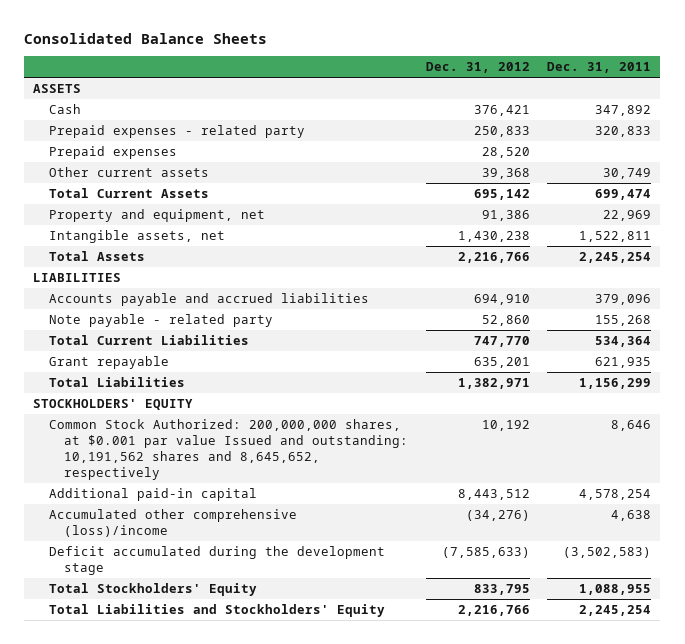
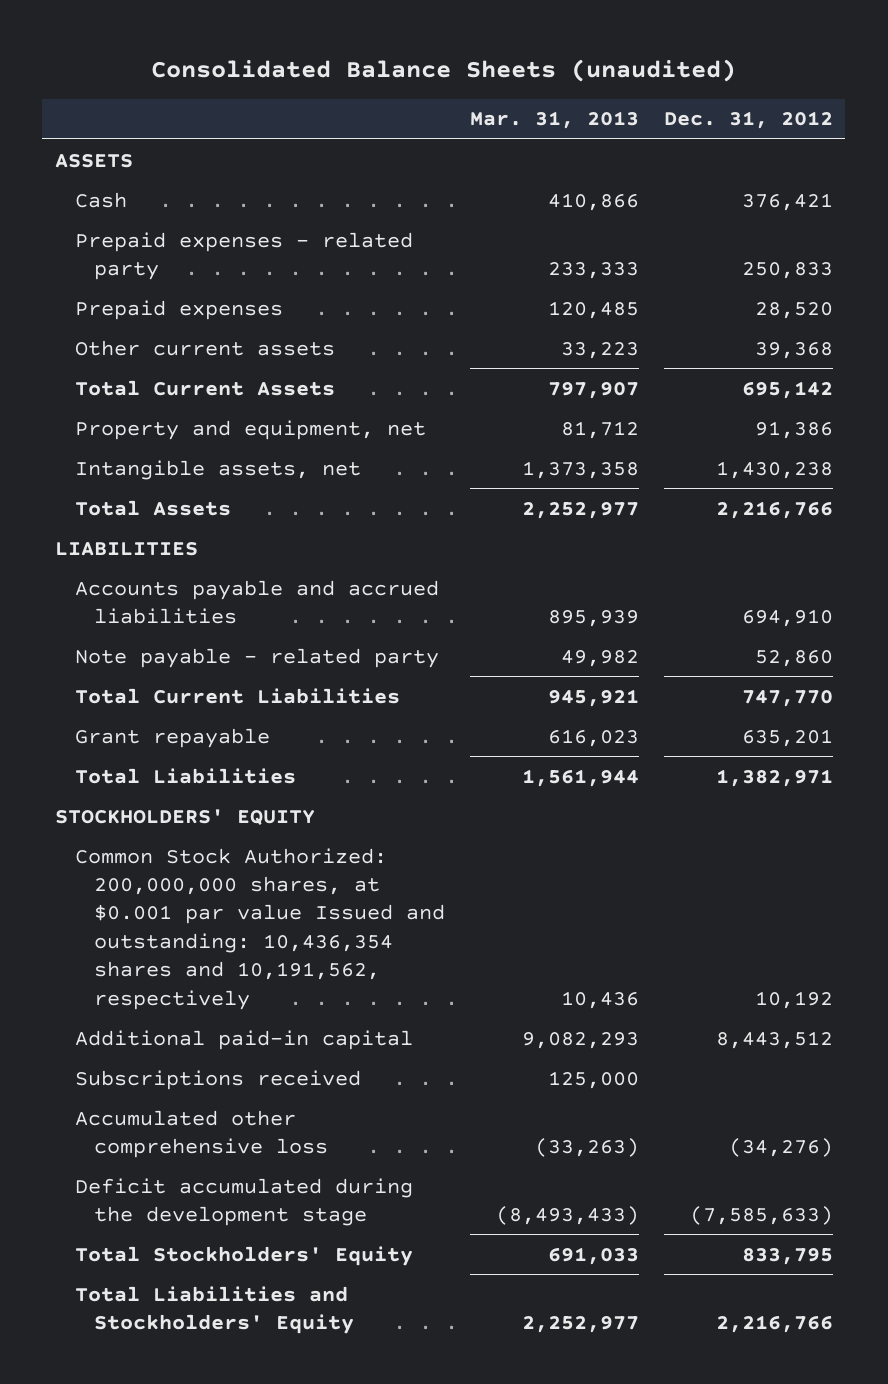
[24,32,268,44] Consolidated Balance Sheets -> [150,58,736,82] Consolidated Balance Sheets (unaudited)
[547,62,652,74] Dec. 31, 2011 -> none
none -> [470,111,640,130] Mar. 31, 2013
[48,419,409,481] Common Stock Authorized: 200,000,000 shares, at $0.001 par value Issued and outstanding: 10,191,562 shares and 8,645,652, respectively -> [74,847,446,1010] Common Stock Authorized: 200,000,000 shares, at $0.001 par value Issued and outstanding: 10,436,354 shares and 10,191,562, respectively
none -> [74,1069,361,1090] Subscriptions received
[48,509,297,538] Accumulated other comprehensive (loss)/income -> [74,1109,329,1158] Accumulated other comprehensive loss

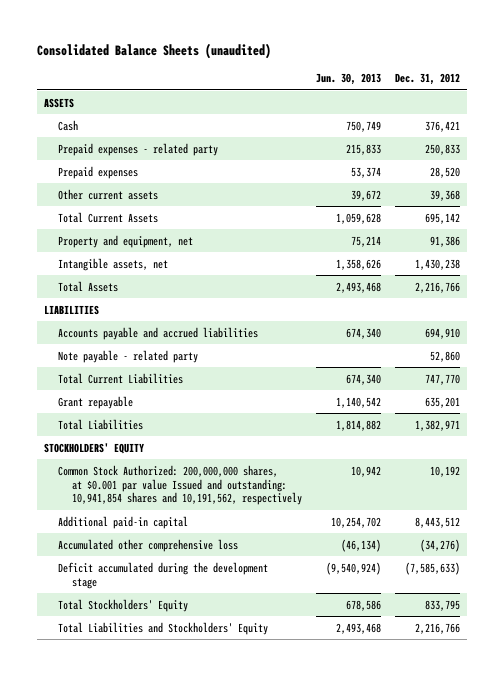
[470,111,640,130] Mar. 31, 2013 -> none
none -> [315,73,381,86] Jun. 30, 2013
[74,847,446,1010] Common Stock Authorized: 200,000,000 shares, at $0.001 par value Issued and outstanding: 10,436,354 shares and 10,191,562, respectively -> [57,464,302,506] Common Stock Authorized: 200,000,000 shares, at $0.001 par value Issued and outstanding: 10,941,854 shares and 10,191,562, respectively
[74,1069,361,1090] Subscriptions received -> none

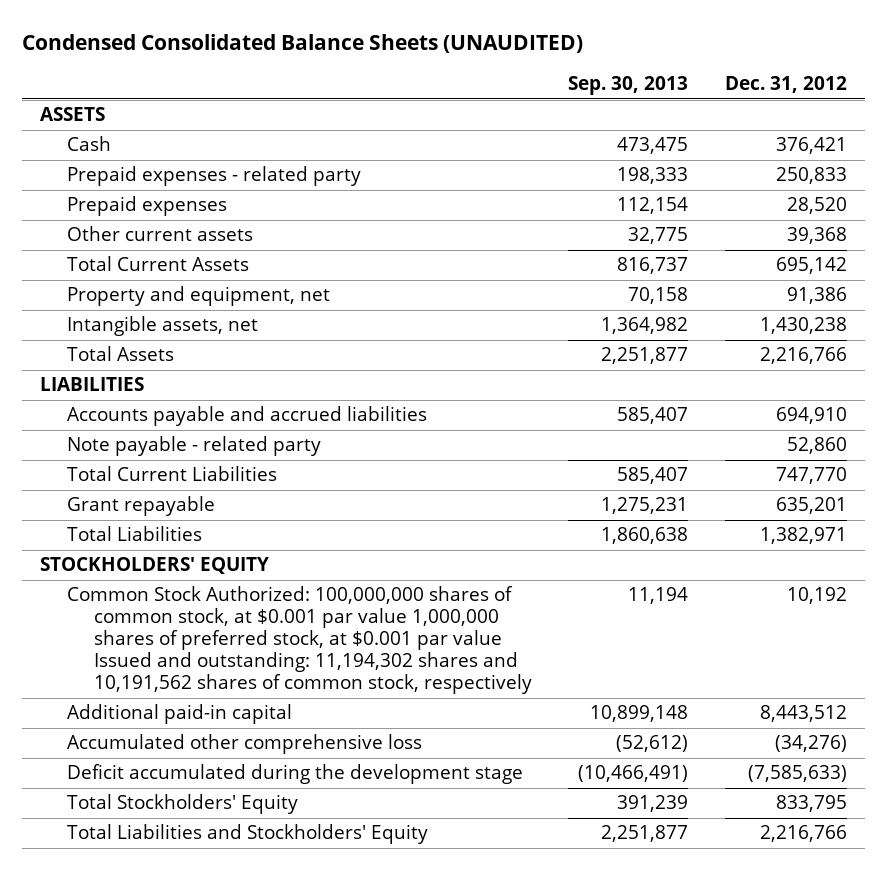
[36,42,271,59] Consolidated Balance Sheets (unaudited) -> [21,34,583,54] Condensed Consolidated Balance Sheets (UNAUDITED)
[315,73,381,86] Jun. 30, 2013 -> none
none -> [568,76,689,96] Sep. 30, 2013
[57,464,302,506] Common Stock Authorized: 200,000,000 shares, at $0.001 par value Issued and outstanding: 10,941,854 shares and 10,191,562, respectively -> [67,586,533,695] Common Stock Authorized: 100,000,000 shares of common stock, at $0.001 par value 1,000,000 shares of preferred stock, at $0.001 par value Issued and outstanding: 11,194,302 shares and 10,191,562 shares of common stock, respectively

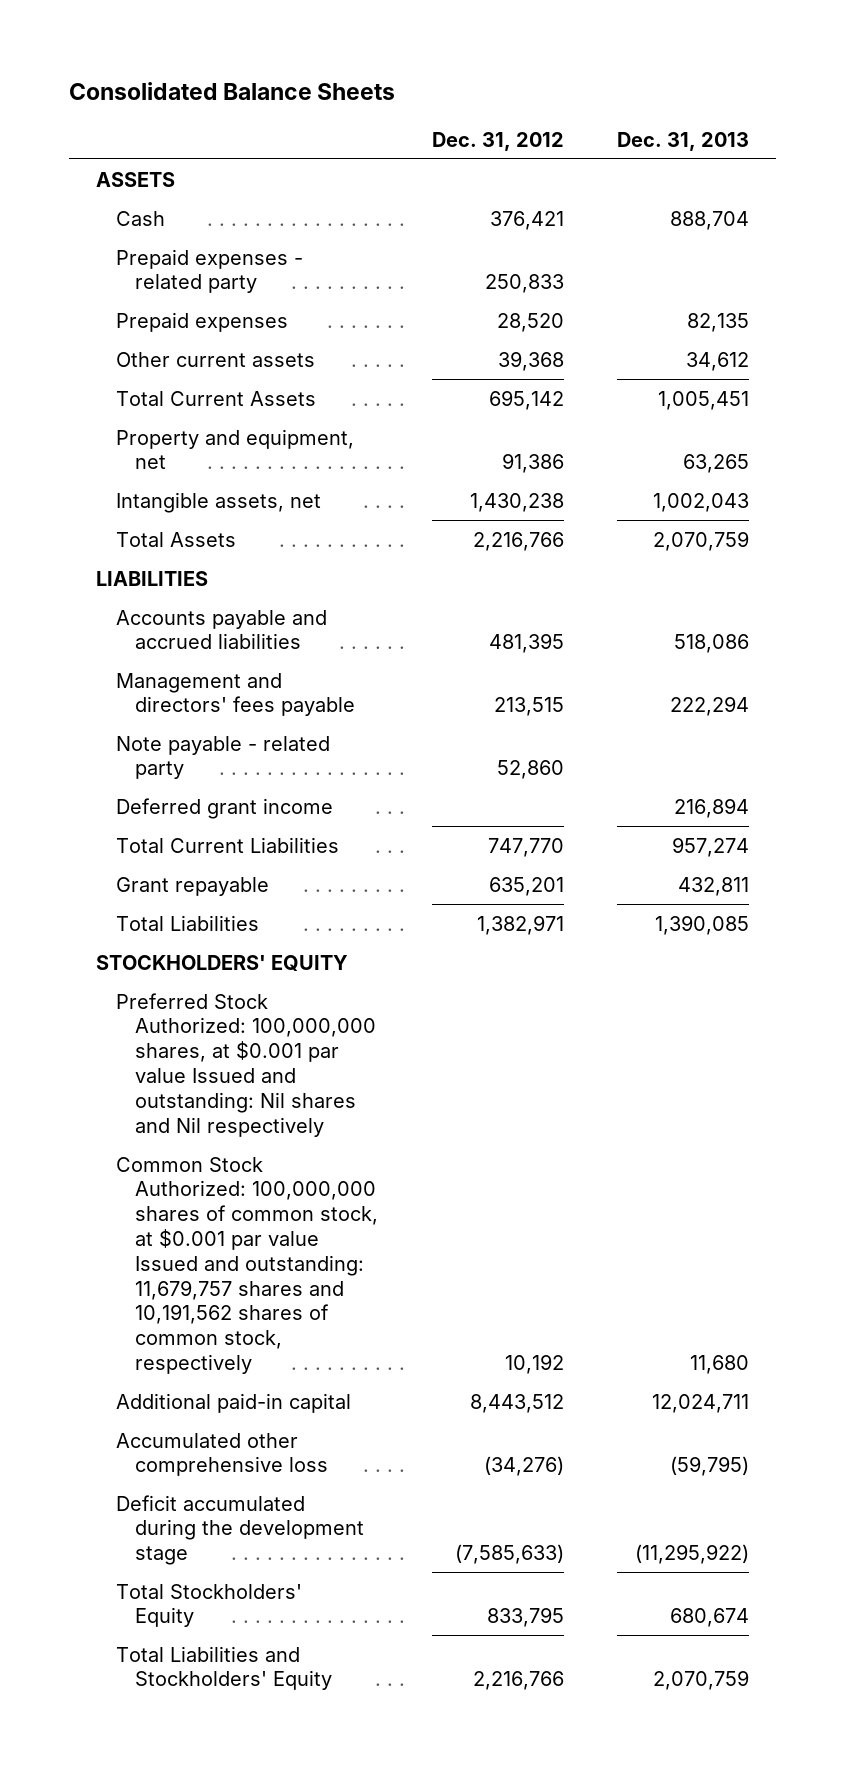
[21,34,583,54] Condensed Consolidated Balance Sheets (UNAUDITED) -> [69,82,396,101] Consolidated Balance Sheets
[568,76,689,96] Sep. 30, 2013 -> none
none -> [616,131,749,151] Dec. 31, 2013
[775,407,847,425] 694,910 -> [488,633,564,654] 481,395
none -> [115,672,356,717] Management and directors' fees payable
none -> [115,797,333,819] Deferred grant income
none -> [115,992,377,1137] Preferred Stock Authorized: 100,000,000 shares, at $0.001 par value Issued and outstanding: Nil shares and Nil respectively
[67,586,533,695] Common Stock Authorized: 100,000,000 shares of common stock, at $0.001 par value 1,000,000 shares of preferred stock, at $0.001 par value Issued and outstanding: 11,194,302 shares and 10,191,562 shares of common stock, respectively -> [115,1156,379,1374] Common Stock Authorized: 100,000,000 shares of common stock, at $0.001 par value Issued and outstanding: 11,679,757 shares and 10,191,562 shares of common stock, respectively

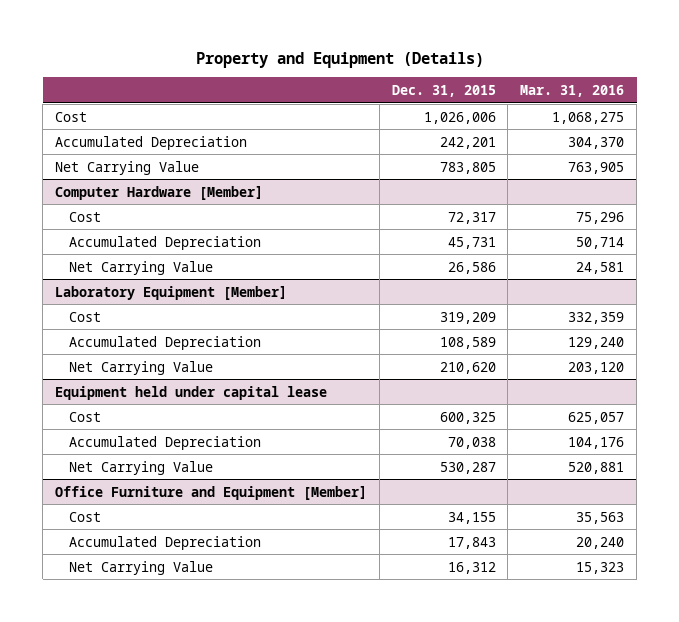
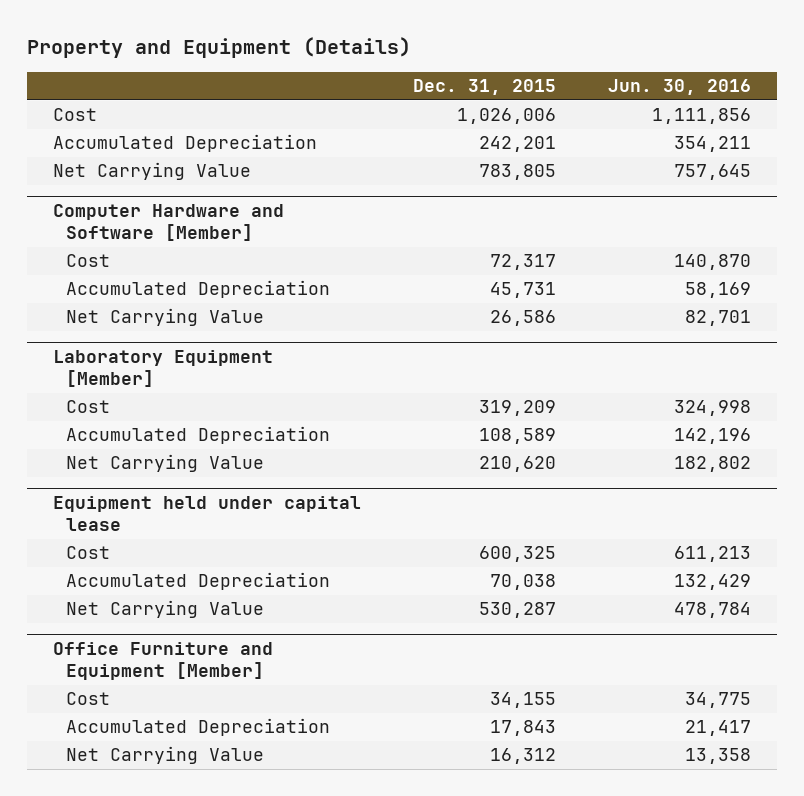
[520,84,625,97] Mar. 31, 2016 -> none
none -> [607,79,751,96] Jun. 30, 2016
[54,185,263,200] Computer Hardware [Member] -> [53,203,285,242] Computer Hardware and Software [Member]

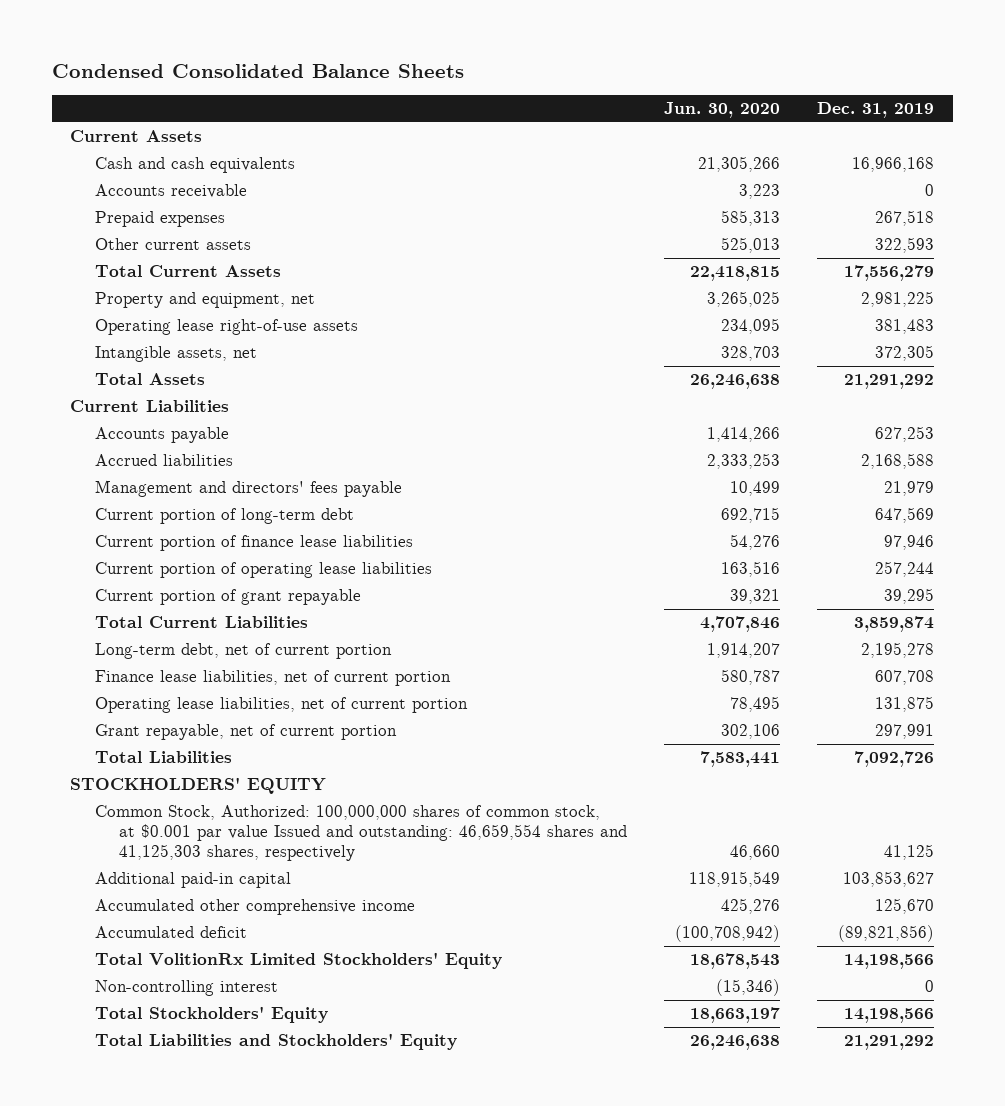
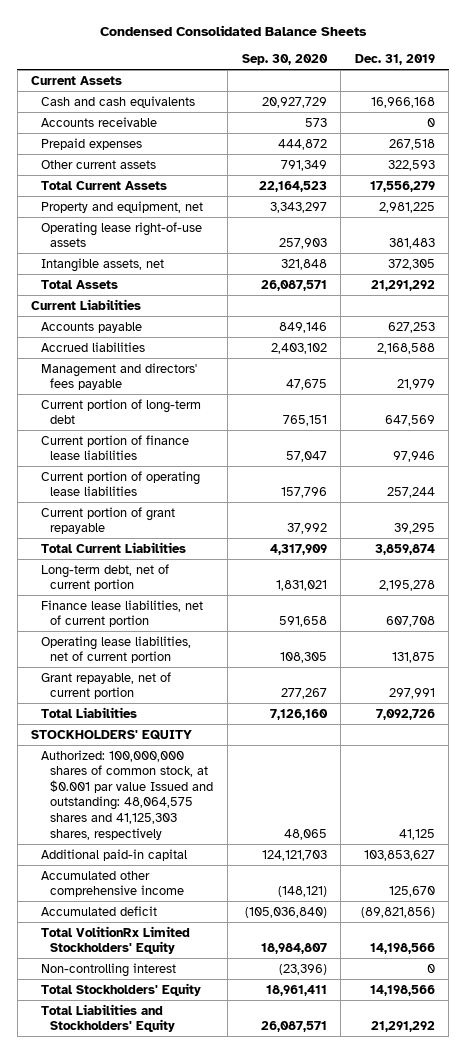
[664,101,781,118] Jun. 30, 2020 -> none
none -> [241,54,328,66] Sep. 30, 2020
[94,805,627,861] Common Stock, Authorized: 100,000,000 shares of common stock, at $0.001 par value Issued and outstanding: 46,659,554 shares and 41,125,303 shares, respectively -> [40,749,214,840] Authorized: 100,000,000 shares of common stock, at $0.001 par value Issued and outstanding: 48,064,575 shares and 41,125,303 shares, respectively

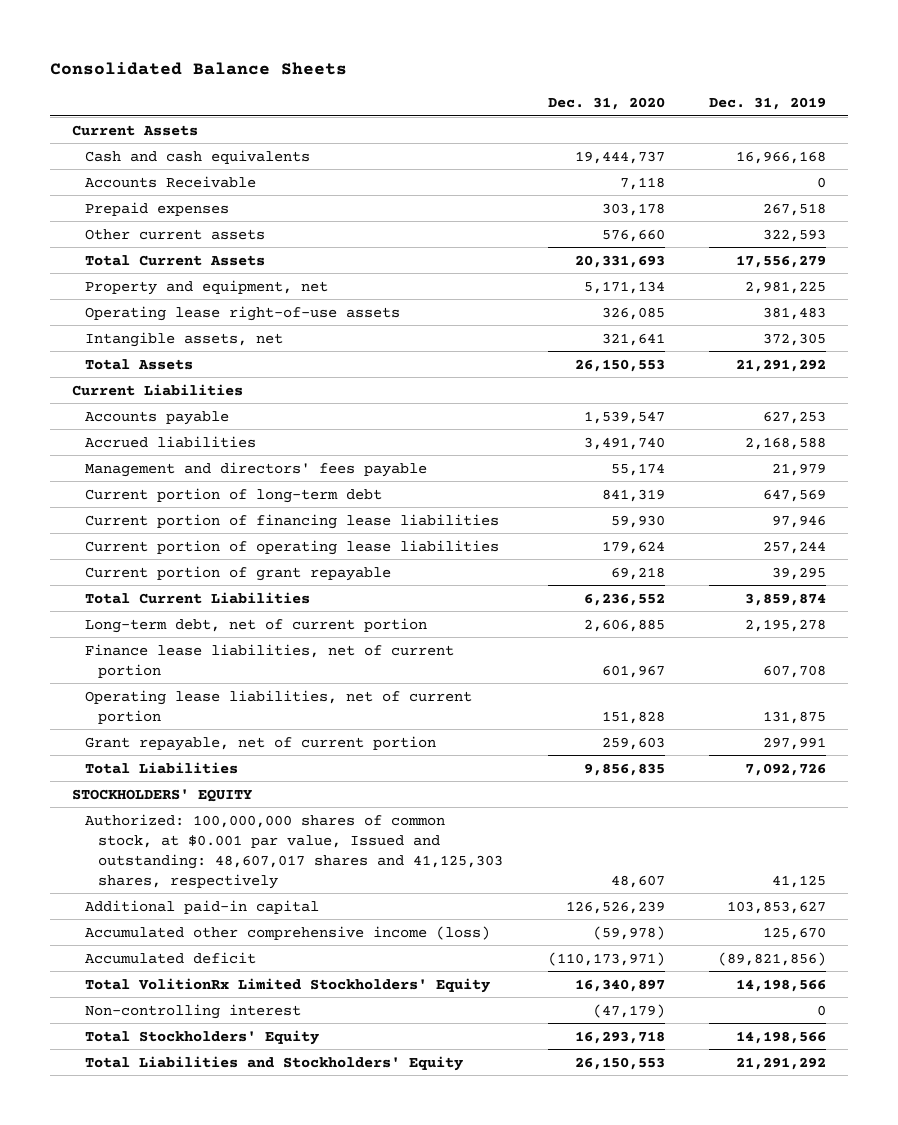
[99,25,367,37] Condensed Consolidated Balance Sheets -> [49,61,347,75] Consolidated Balance Sheets
[241,54,328,66] Sep. 30, 2020 -> none
none -> [547,97,665,111] Dec. 31, 2020
[40,116,157,127] Accounts receivable -> [85,175,257,188] Accounts Receivable
[40,434,189,461] Current portion of finance lease liabilities -> [85,513,500,529] Current portion of financing lease liabilities
[40,749,214,840] Authorized: 100,000,000 shares of common stock, at $0.001 par value Issued and outstanding: 48,064,575 shares and 41,125,303 shares, respectively -> [85,813,504,889] Authorized: 100,000,000 shares of common stock, at $0.001 par value, Issued and outstanding: 48,607,017 shares and 41,125,303 shares, respectively
[40,870,185,898] Accumulated other comprehensive income -> [85,925,491,940] Accumulated other comprehensive income (loss)

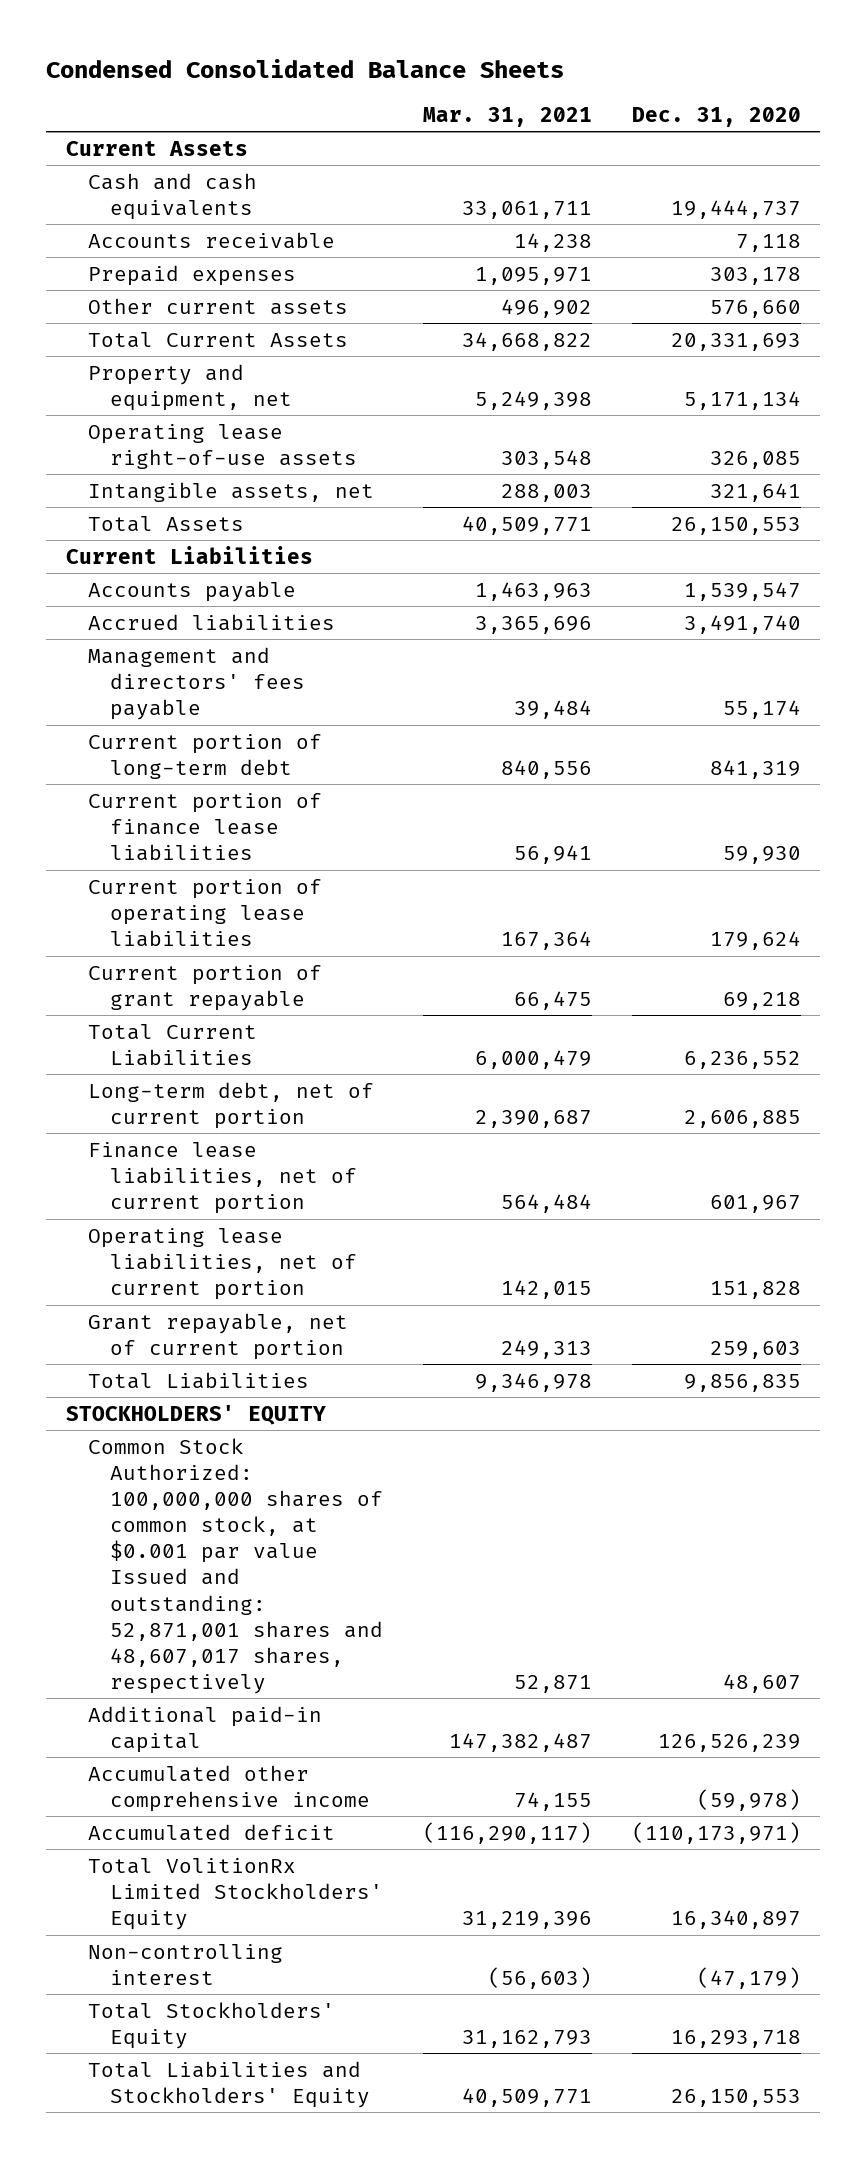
[49,61,347,75] Consolidated Balance Sheets -> [45,58,564,78] Condensed Consolidated Balance Sheets
[708,97,826,111] Dec. 31, 2019 -> none
none -> [422,106,592,127] Mar. 31, 2021
[85,175,257,188] Accounts Receivable -> [87,231,335,249] Accounts receivable
[85,513,500,529] Current portion of financing lease liabilities -> [87,792,322,862] Current portion of finance lease liabilities
[85,813,504,889] Authorized: 100,000,000 shares of common stock, at $0.001 par value, Issued and outstanding: 48,607,017 shares and 41,125,303 shares, respectively -> [87,1437,383,1694] Common Stock Authorized: 100,000,000 shares of common stock, at $0.001 par value Issued and outstanding: 52,871,001 shares and 48,607,017 shares, respectively
[85,925,491,940] Accumulated other comprehensive income (loss) -> [87,1764,370,1812] Accumulated other comprehensive income

